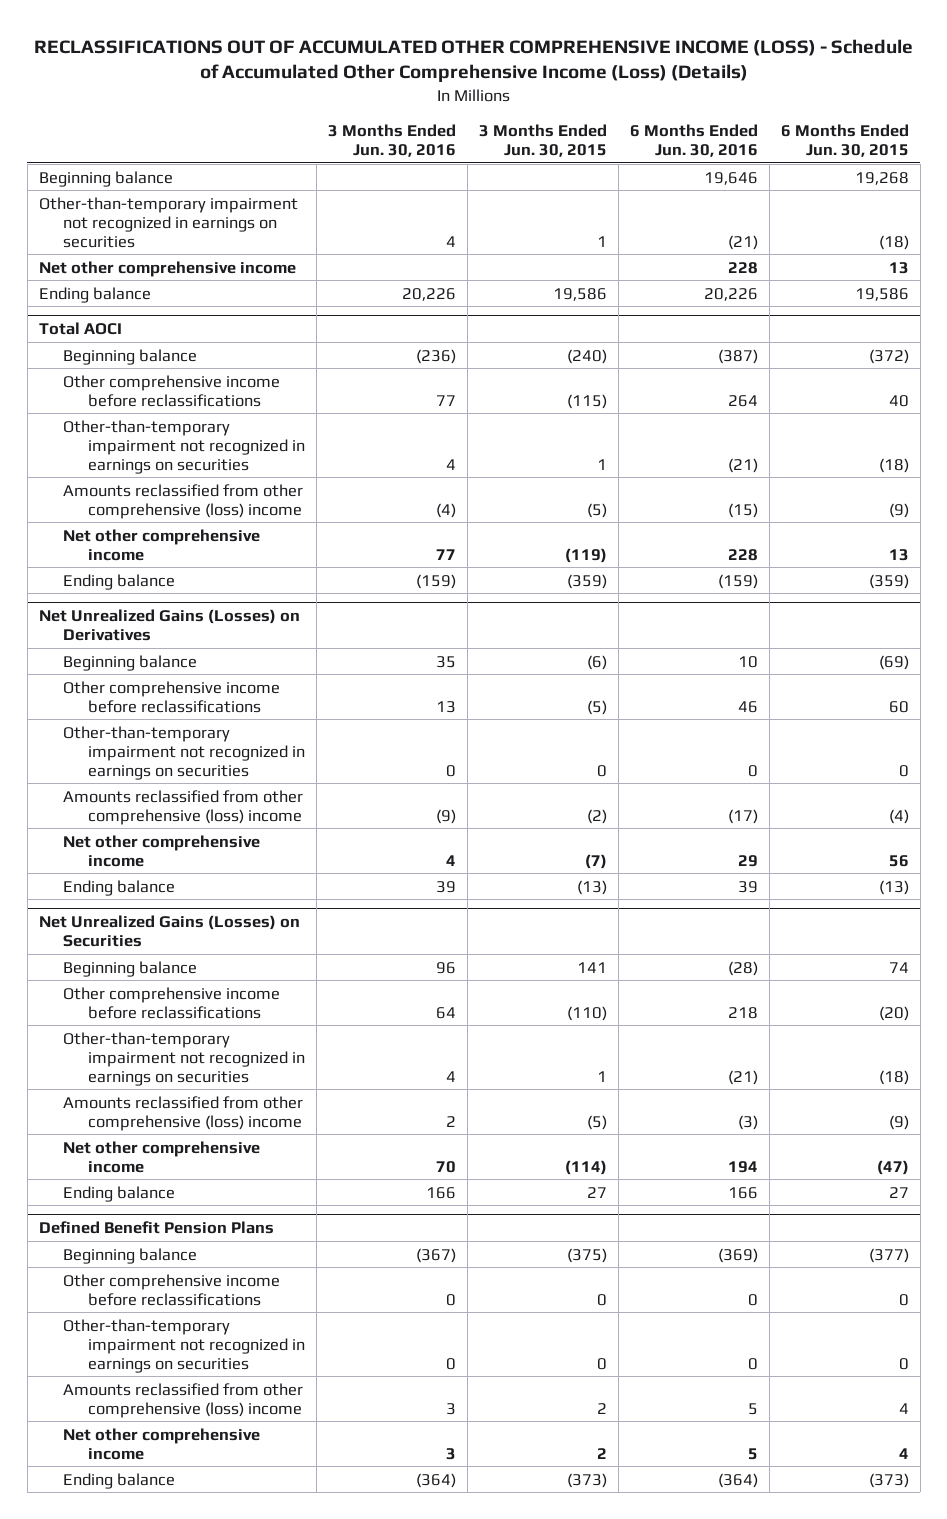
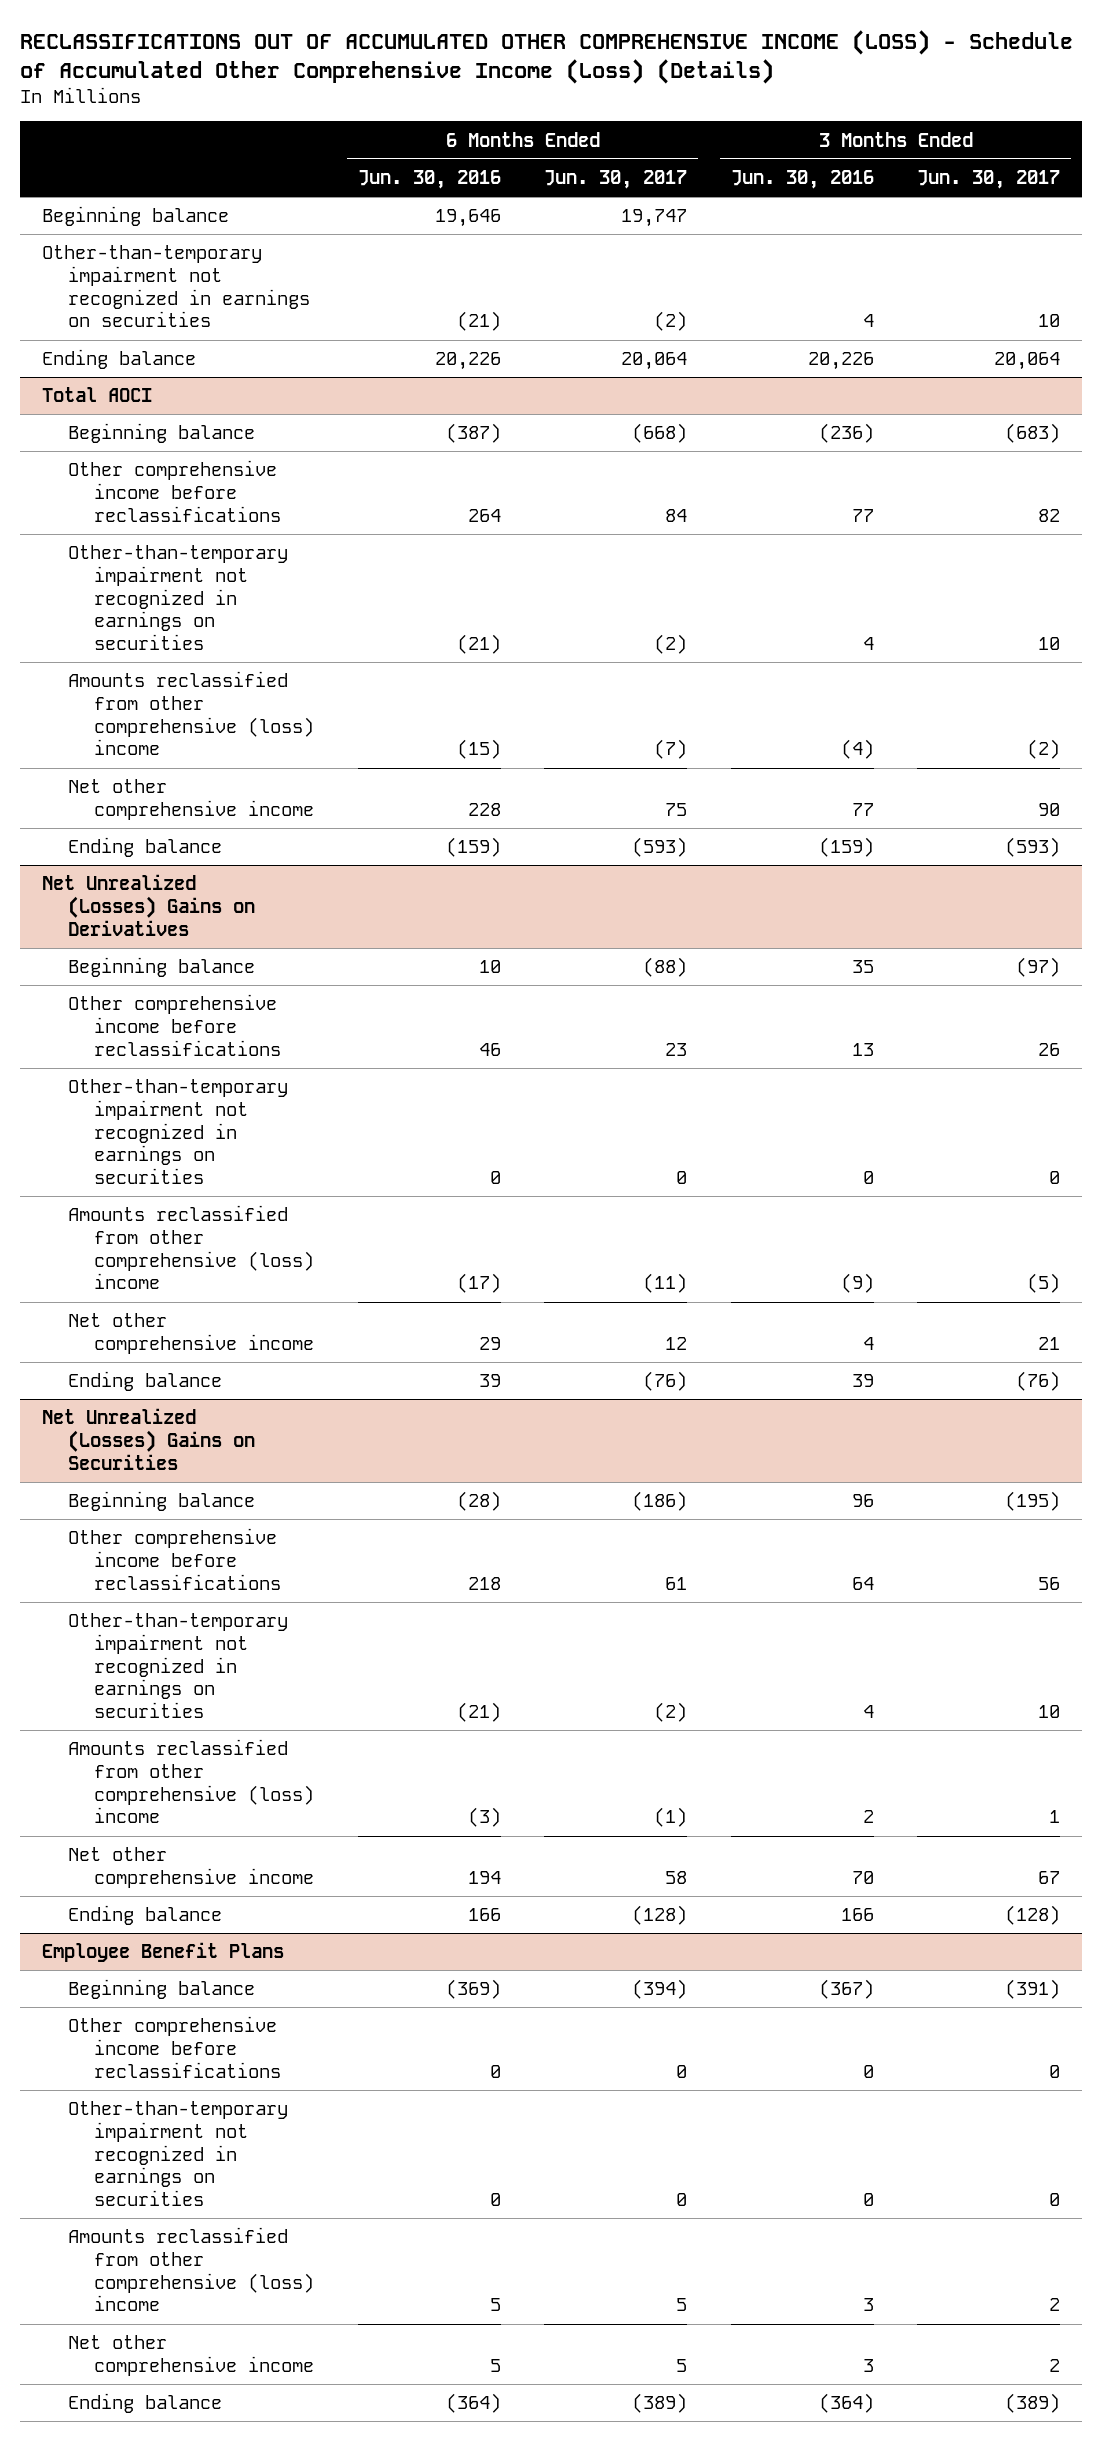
[478,123,607,157] 3 Months Ended Jun. 30, 2015 -> none
[780,123,909,157] 6 Months Ended Jun. 30, 2015 -> none
none -> [544,170,688,190] Jun. 30, 2017
none -> [917,170,1061,190] Jun. 30, 2017
[38,260,296,277] Net other comprehensive income -> none
[38,609,300,642] Net Unrealized Gains (Losses) on Derivatives -> [42,874,256,936] Net Unrealized (Losses) Gains on Derivatives
[38,915,300,948] Net Unrealized Gains (Losses) on Securities -> [42,1408,256,1470] Net Unrealized (Losses) Gains on Securities
[38,1221,274,1235] Defined Benefit Pension Plans -> [42,1942,285,1963] Employee Benefit Plans

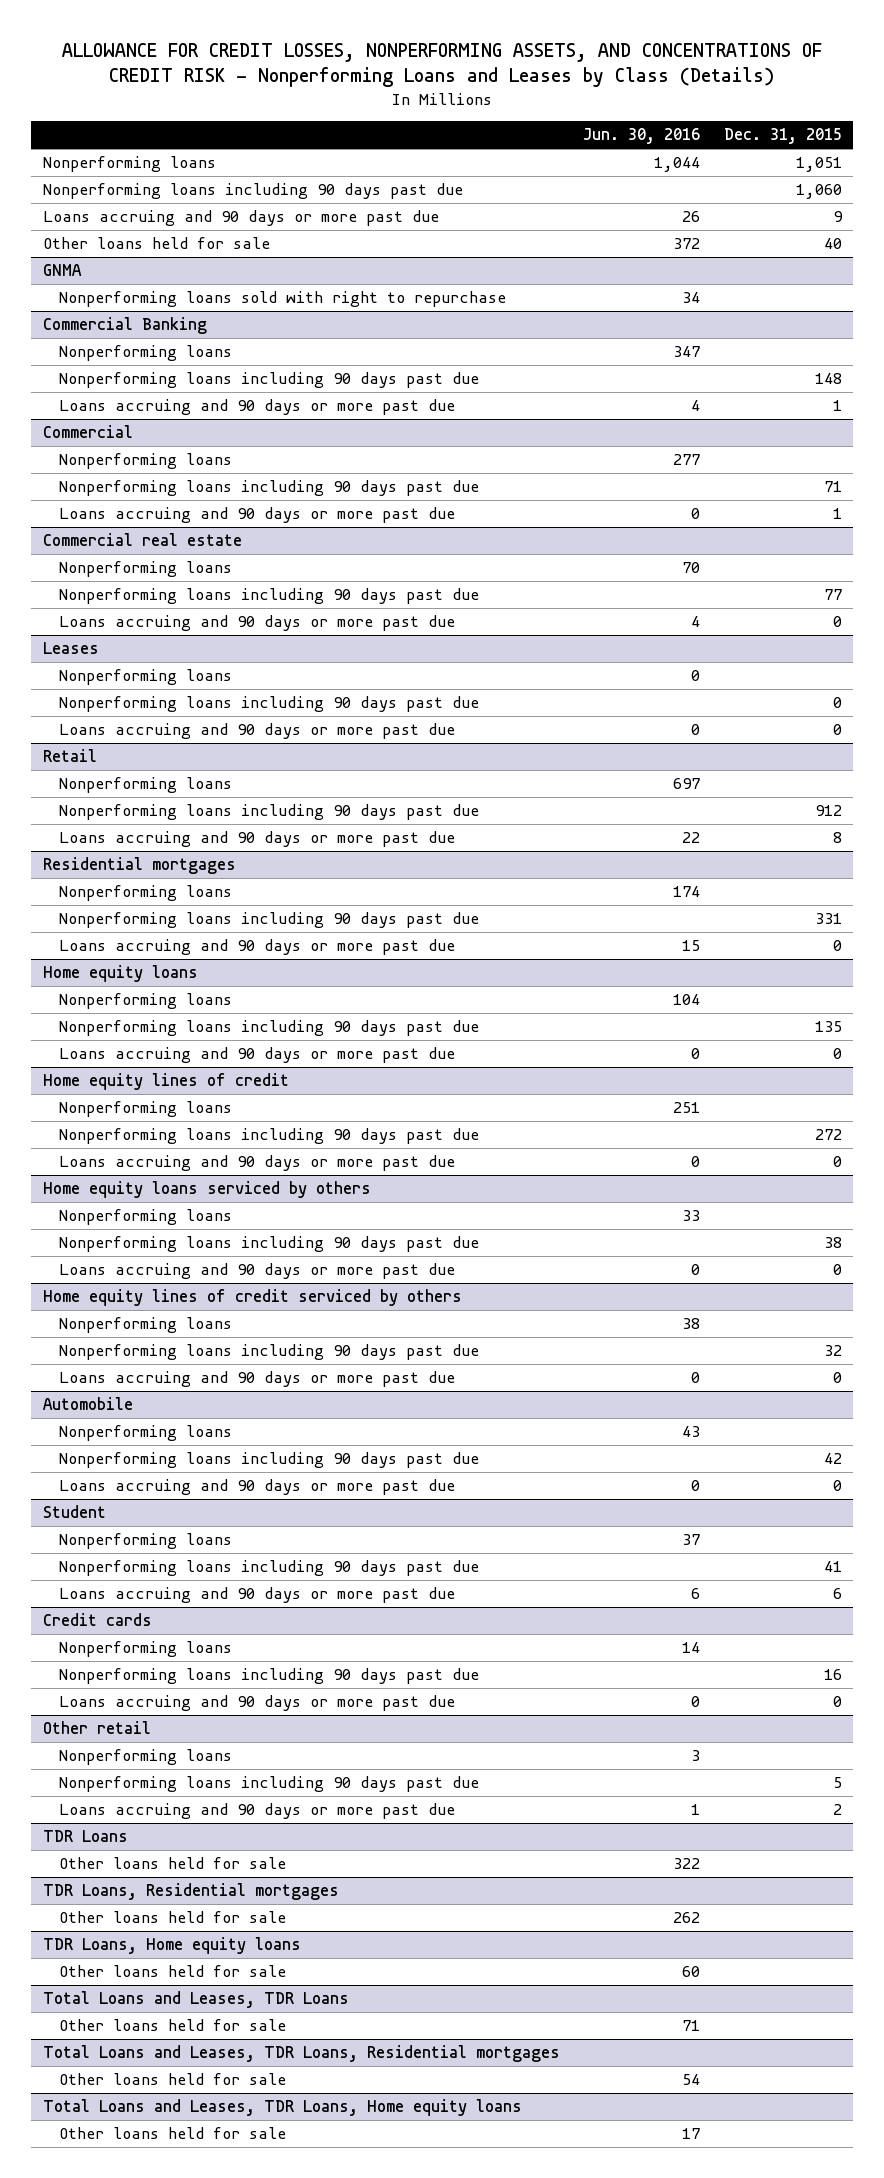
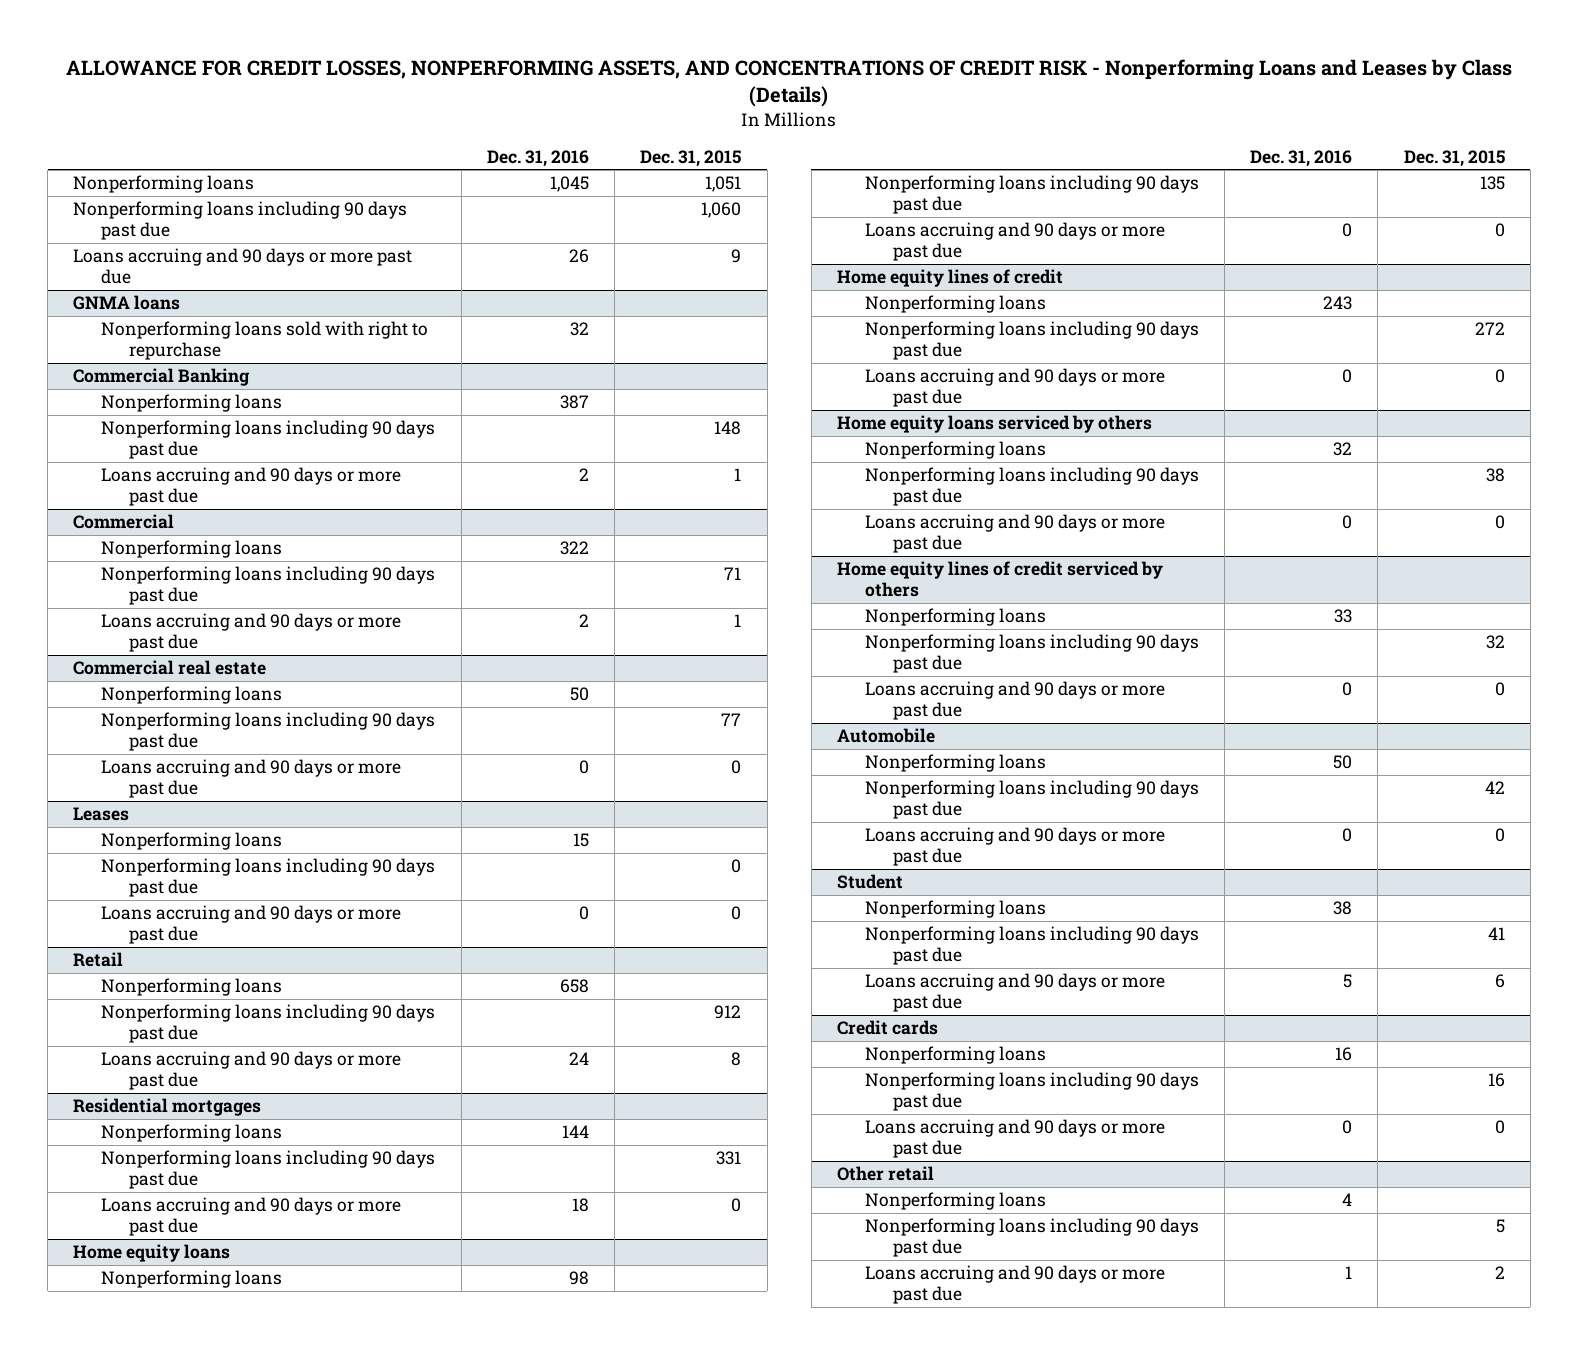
[583,128,701,145] Jun. 30, 2016 -> none
none -> [486,149,589,167] Dec. 31, 2016
[42,237,270,250] Other loans held for sale -> none
[42,264,82,277] GNMA -> [73,295,181,311] GNMA loans
[42,1830,128,1843] TDR Loans -> none
[58,1857,286,1870] Other loans held for sale -> none
[42,1883,339,1901] TDR Loans, Residential mortgages -> none
[58,1911,286,1924] Other loans held for sale -> none
[42,1937,301,1955] TDR Loans, Home equity loans -> none
[58,1965,286,1978] Other loans held for sale -> none
[42,1991,349,2009] Total Loans and Leases, TDR Loans -> none
[58,2019,286,2032] Other loans held for sale -> none
[42,2045,560,2063] Total Loans and Leases, TDR Loans, Residential mortgages -> none
[58,2073,286,2086] Other loans held for sale -> none
[42,2099,522,2117] Total Loans and Leases, TDR Loans, Home equity loans -> none
[58,2127,286,2140] Other loans held for sale -> none

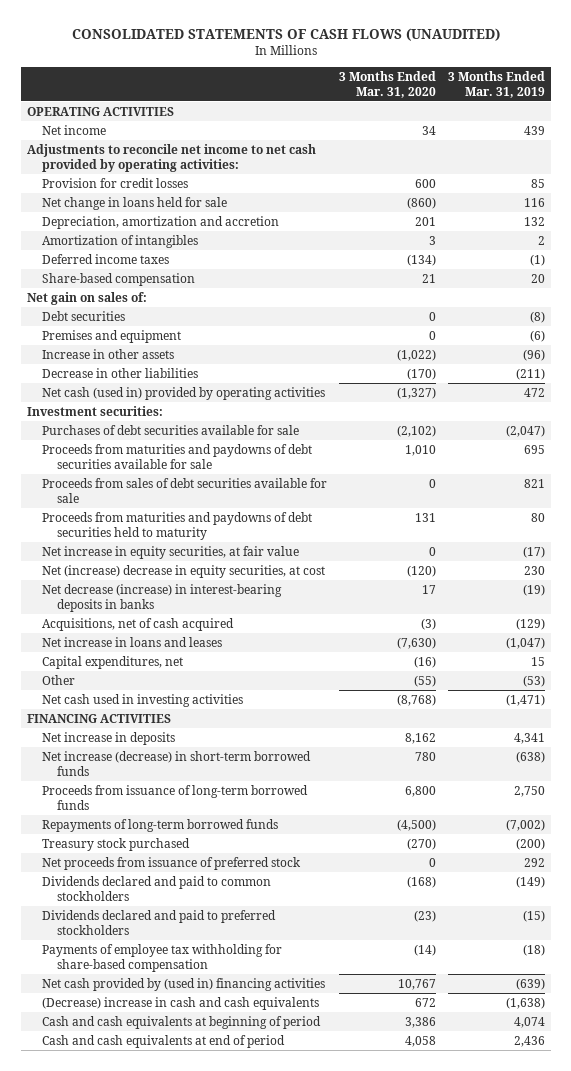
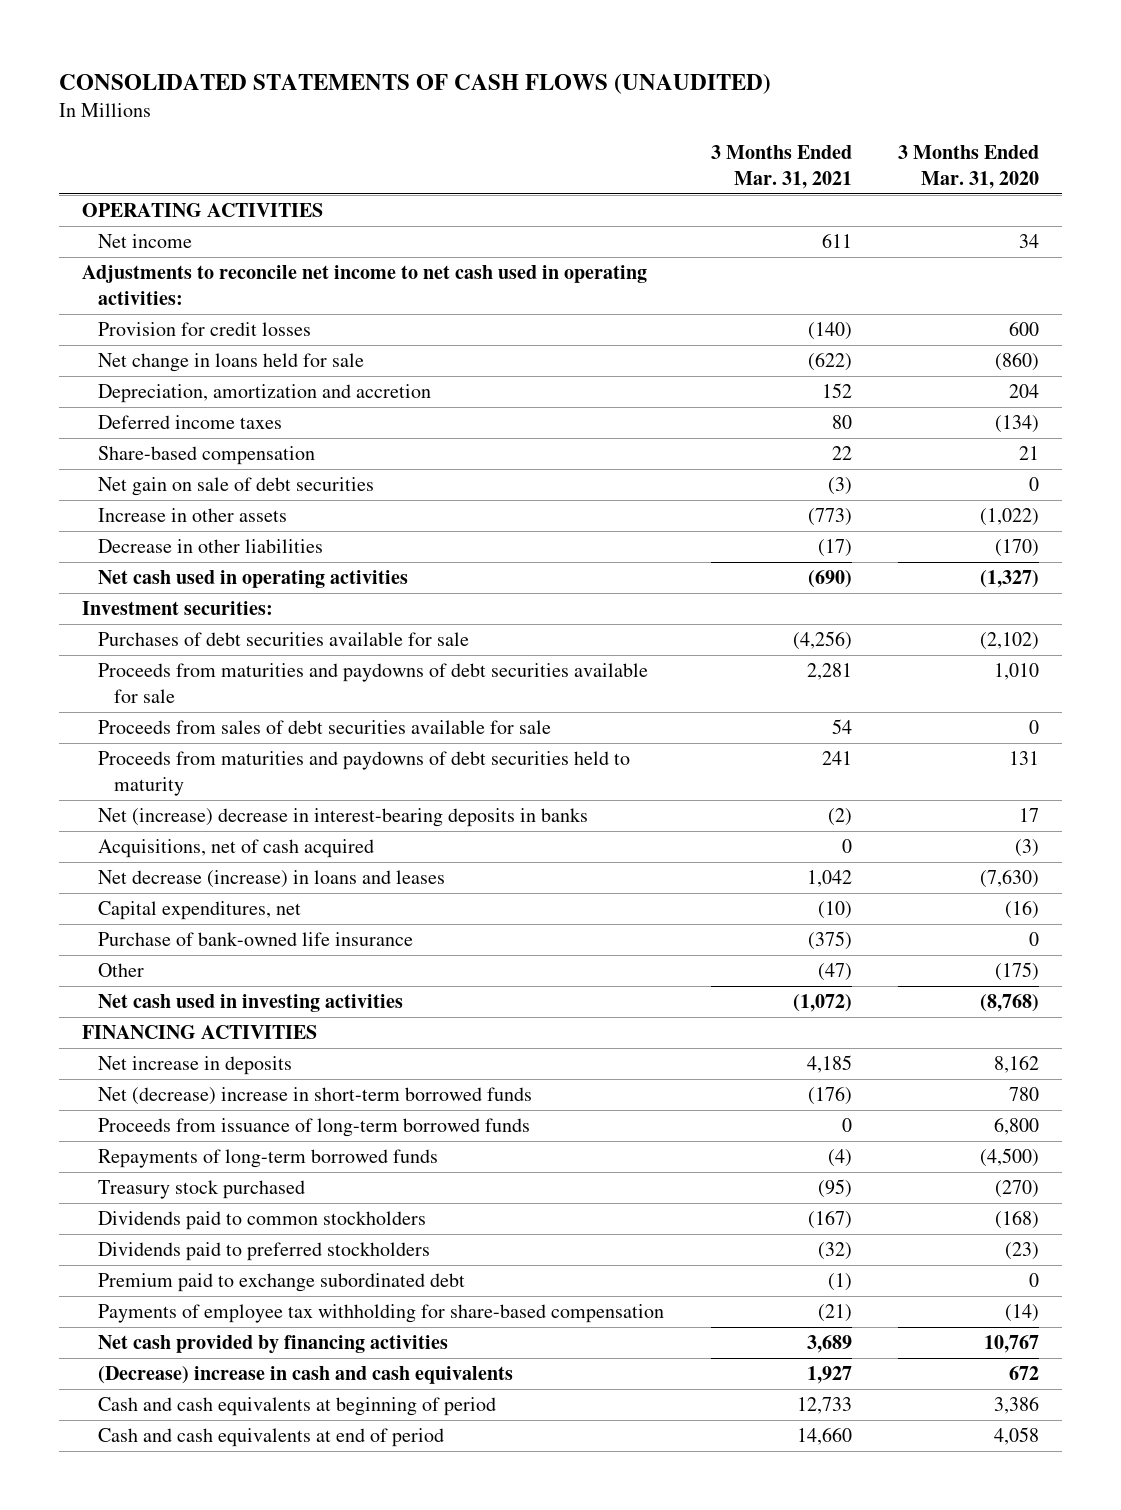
[447,70,545,98] 3 Months Ended Mar. 31, 2019 -> none
none -> [710,144,852,189] 3 Months Ended Mar. 31, 2021
[26,143,316,172] Adjustments to reconcile net income to net cash provided by operating activities: -> [82,265,648,306] Adjustments to reconcile net income to net cash used in operating activities:
[41,234,198,248] Amortization of intangibles -> none
[414,216,436,226] 201 -> [1009,384,1040,399] 204
[26,291,147,305] Net gain on sales of: -> none
[41,329,181,343] Premises and equipment -> none
[41,310,125,321] Debt securities -> [97,477,374,497] Net gain on sale of debt securities
[41,386,325,400] Net cash (used in) provided by operating activities -> [97,570,408,589] Net cash used in operating activities
[41,545,299,559] Net increase in equity securities, at fair value -> none
[41,564,325,578] Net (increase) decrease in equity securities, at cost -> none
[41,583,282,612] Net decrease (increase) in interest-bearing deposits in banks -> [97,808,588,828] Net (increase) decrease in interest-bearing deposits in banks
[41,636,222,647] Net increase in loans and leases -> [97,870,445,889] Net decrease (increase) in loans and leases
none -> [97,932,413,947] Purchase of bank-owned life insurance
[413,674,436,687] (55) -> [995,962,1040,982] (175)
[41,750,311,776] Net increase (decrease) in short-term borrowed funds -> [97,1087,532,1106] Net (decrease) increase in short-term borrowed funds
[41,856,301,870] Net proceeds from issuance of preferred stock -> none
[41,875,271,901] Dividends declared and paid to common stockholders -> [97,1211,426,1231] Dividends paid to common stockholders
[41,909,276,935] Dividends declared and paid to preferred stockholders -> [97,1242,430,1262] Dividends paid to preferred stockholders
none -> [97,1273,465,1293] Premium paid to exchange subordinated debt
[41,977,325,991] Net cash provided by (used in) financing activities -> [97,1335,448,1355] Net cash provided by financing activities

